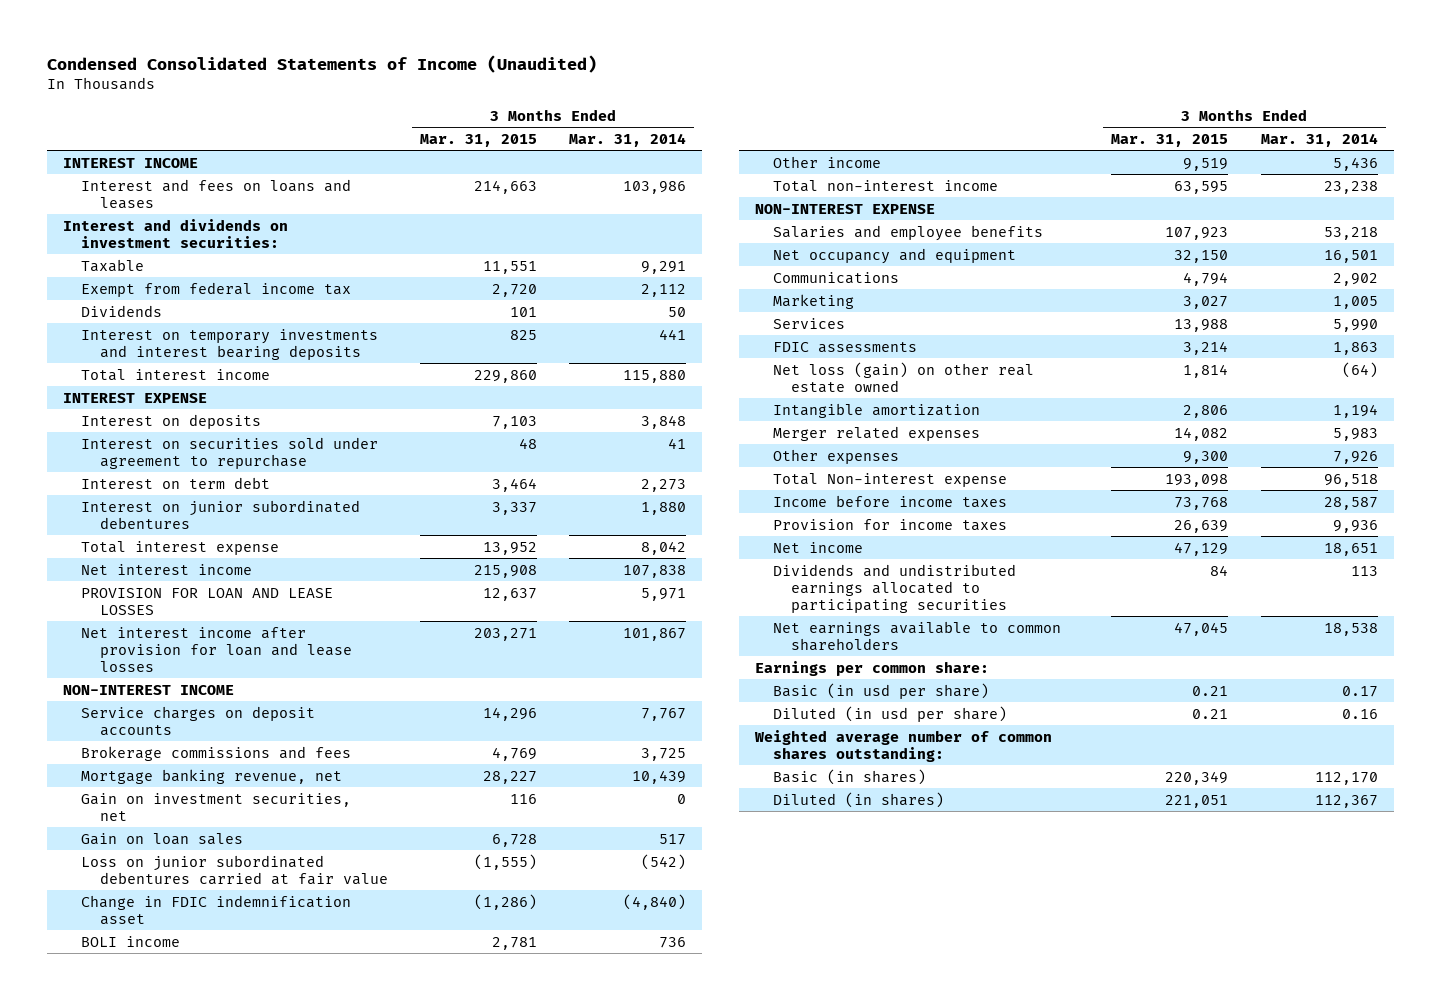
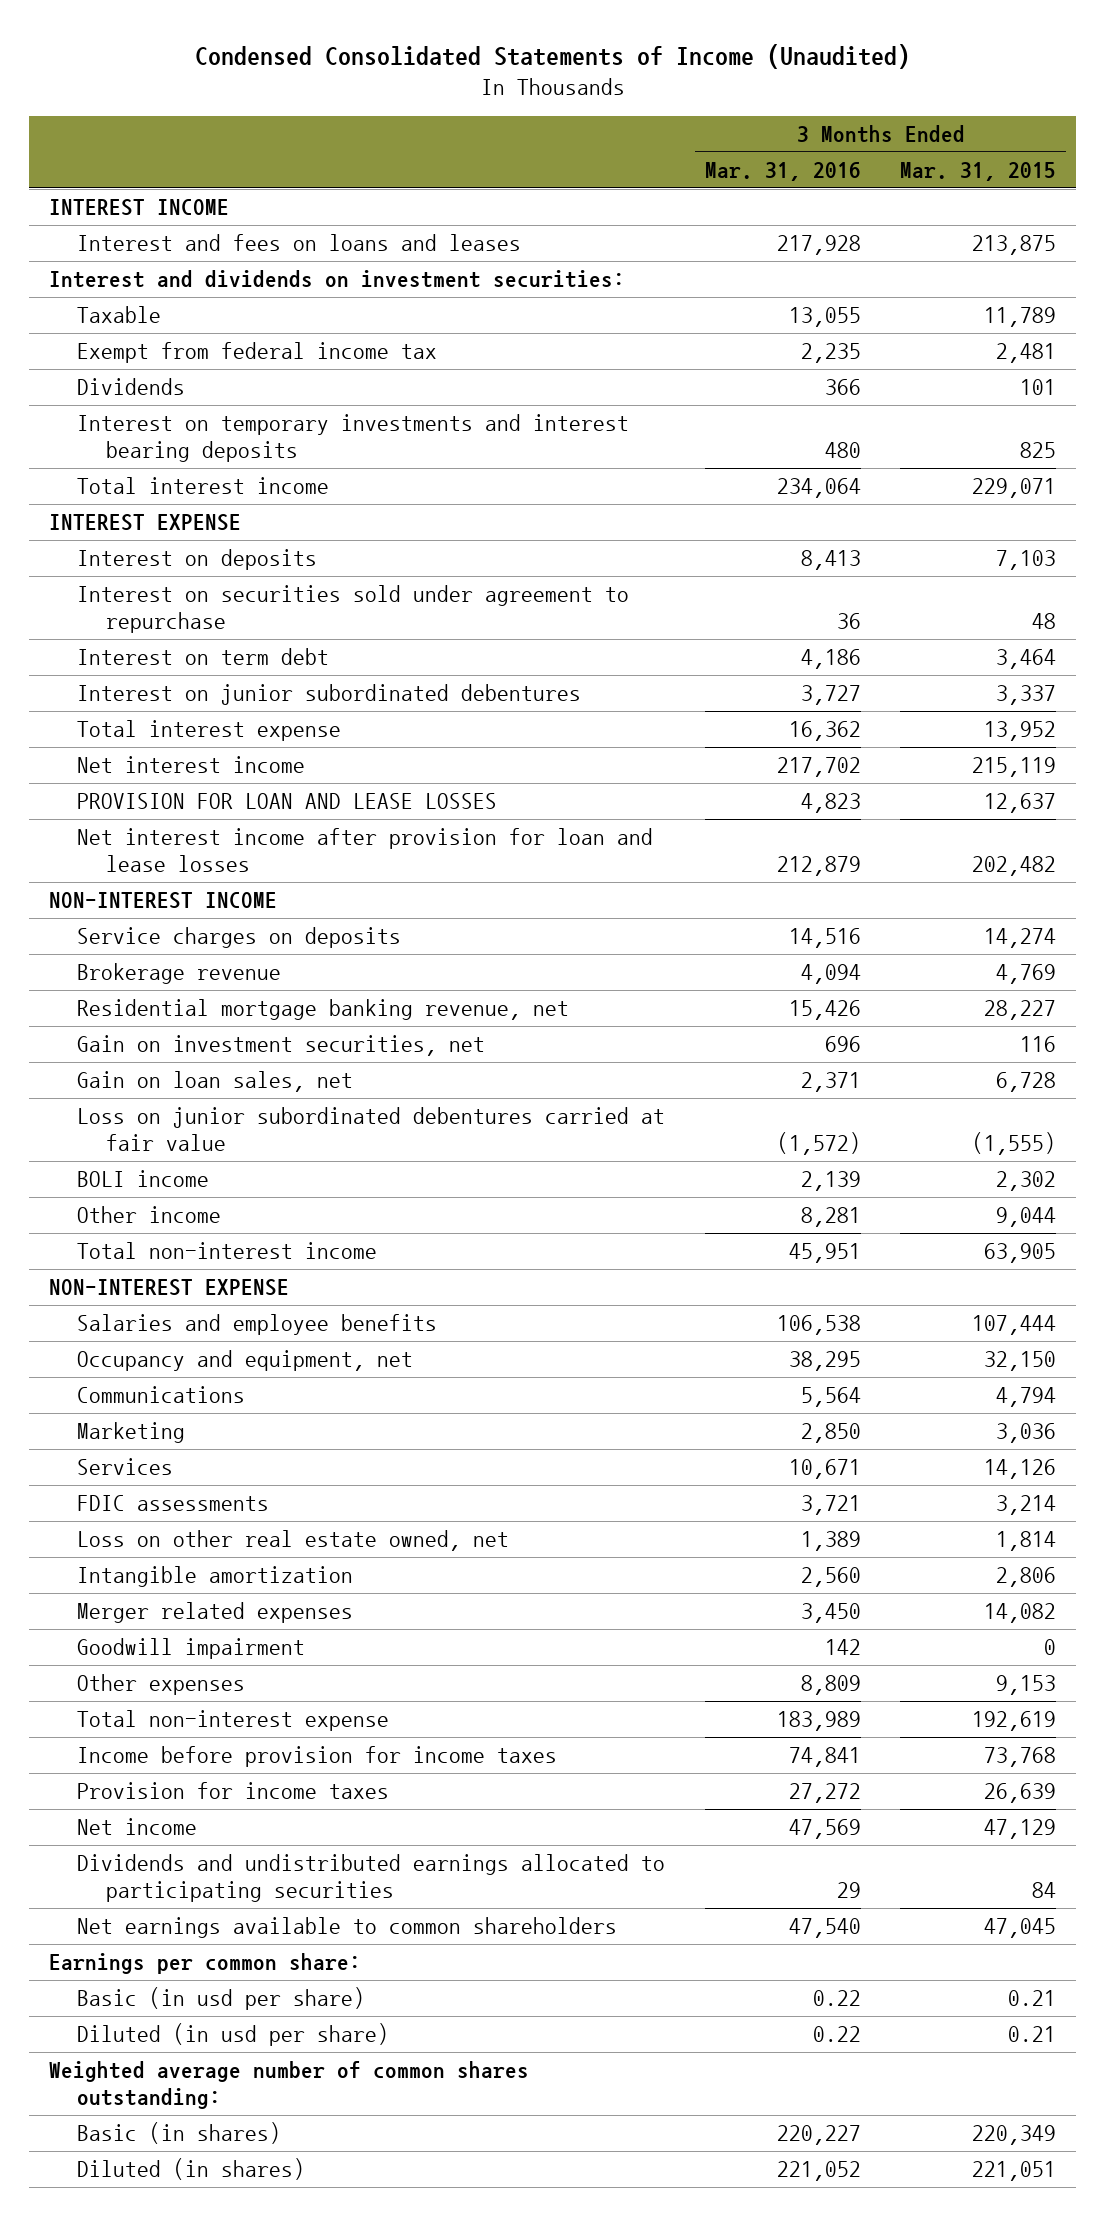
[569,132,687,147] Mar. 31, 2014 -> none
none -> [704,162,861,182] Mar. 31, 2016
[473,179,537,194] 214,663 -> [972,235,1057,256] 213,875
[482,260,537,274] 11,551 -> [984,307,1057,328] 11,789
[491,283,537,297] 2,720 -> [996,343,1057,364] 2,481
[473,369,537,383] 229,860 -> [972,478,1057,499] 229,071
[473,564,537,578] 215,908 -> [972,757,1057,778] 215,119
[473,627,537,641] 203,271 -> [972,856,1057,877] 202,482
[81,705,316,736] Service charges on deposit accounts -> [77,927,402,949] Service charges on deposits
[482,706,537,721] 14,296 -> [984,928,1057,949] 14,274
[81,745,352,761] Brokerage commissions and fees -> [77,963,282,985] Brokerage revenue
[81,768,343,784] Mortgage banking revenue, net -> [77,999,570,1021] Residential mortgage banking revenue, net
[81,832,244,845] Gain on loan sales -> [77,1071,354,1093] Gain on loan sales, net
[81,894,352,925] Change in FDIC indemnification asset -> none
[491,936,537,950] 2,781 -> [996,1171,1057,1192] 2,302
[1183,157,1229,171] 9,519 -> [996,1207,1057,1228] 9,044
[1174,180,1229,194] 63,595 -> [984,1243,1057,1264] 63,905
[1165,226,1229,240] 107,923 -> [972,1315,1057,1336] 107,444
[772,247,1016,264] Net occupancy and equipment -> [77,1350,414,1372] Occupancy and equipment, net
[1183,295,1229,309] 3,027 -> [996,1423,1057,1444] 3,036
[1174,318,1229,332] 13,988 -> [984,1459,1057,1480] 14,126
[772,361,1034,393] Net loss (gain) on other real estate owned -> [77,1530,510,1552] Loss on other real estate owned, net
none -> [77,1638,306,1660] Goodwill impairment
[1183,450,1229,464] 9,300 -> [996,1675,1057,1696] 9,153
[772,472,1007,487] Total Non-interest expense -> [77,1710,390,1732] Total non-interest expense
[1165,473,1229,487] 193,098 -> [972,1711,1057,1732] 192,619
[772,494,1007,508] Income before income taxes -> [77,1746,558,1768] Income before provision for income taxes

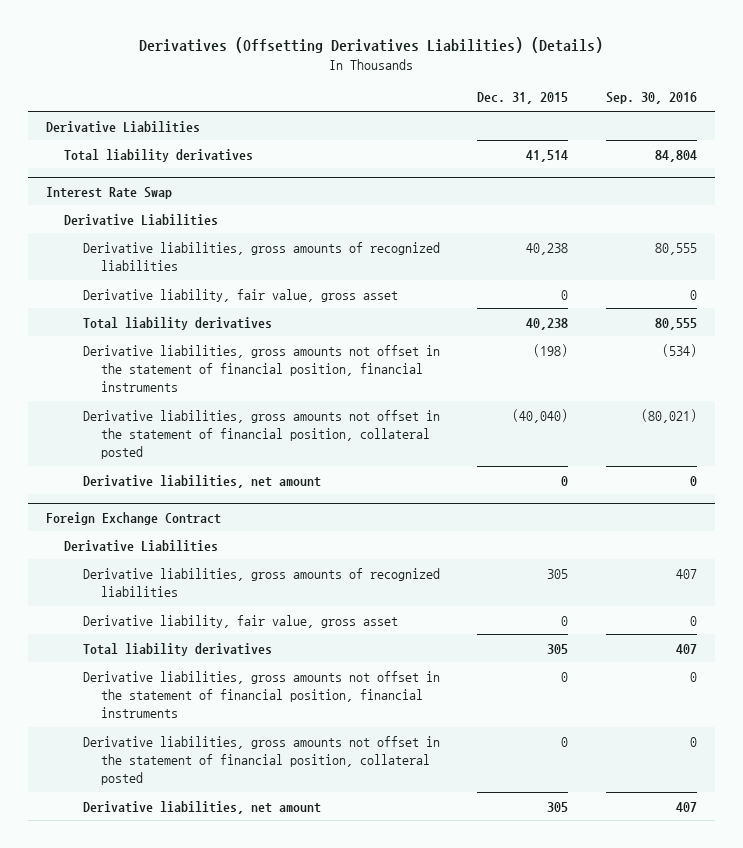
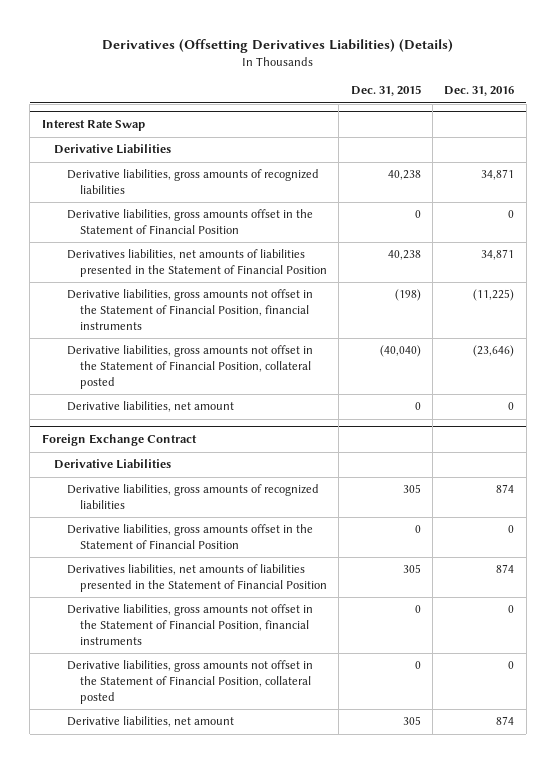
[605,92,697,105] Sep. 30, 2016 -> none
none -> [444,86,515,97] Dec. 31, 2016
[46,120,201,133] Derivative Liabilities -> none
[64,148,254,162] Total liability derivatives -> none
[82,288,398,302] Derivative liability, fair value, gross asset -> [67,209,314,234] Derivative liabilities, gross amounts offset in the Statement of Financial Position
[82,316,272,330] Total liability derivatives -> [67,249,328,277] Derivatives liabilities, net amounts of liabilities presented in the Statement of Financial Position
[82,344,440,393] Derivative liabilities, gross amounts not offset in the statement of financial position, financial instruments -> [67,289,314,330] Derivative liabilities, gross amounts not offset in the Statement of Financial Position, financial instruments
[82,409,440,460] Derivative liabilities, gross amounts not offset in the statement of financial position, collateral posted -> [67,345,314,389] Derivative liabilities, gross amounts not offset in the Statement of Financial Position, collateral posted
[82,614,398,628] Derivative liability, fair value, gross asset -> [67,524,314,549] Derivative liabilities, gross amounts offset in the Statement of Financial Position
[82,642,272,656] Total liability derivatives -> [67,564,328,592] Derivatives liabilities, net amounts of liabilities presented in the Statement of Financial Position
[82,670,440,719] Derivative liabilities, gross amounts not offset in the statement of financial position, financial instruments -> [67,604,314,645] Derivative liabilities, gross amounts not offset in the Statement of Financial Position, financial instruments
[82,735,440,786] Derivative liabilities, gross amounts not offset in the statement of financial position, collateral posted -> [67,660,314,704] Derivative liabilities, gross amounts not offset in the Statement of Financial Position, collateral posted

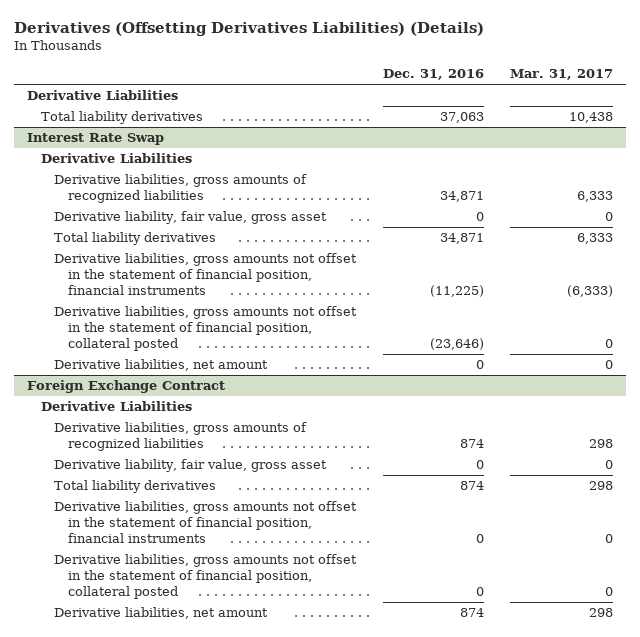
[350,85,421,97] Dec. 31, 2015 -> none
none -> [509,68,613,80] Mar. 31, 2017
none -> [27,90,179,101] Derivative Liabilities
none -> [40,111,203,125] Total liability derivatives
[67,209,314,234] Derivative liabilities, gross amounts offset in the Statement of Financial Position -> [54,211,328,225] Derivative liability, fair value, gross asset
[67,249,328,277] Derivatives liabilities, net amounts of liabilities presented in the Statement of Financial Position -> [54,232,217,246] Total liability derivatives
[67,289,314,330] Derivative liabilities, gross amounts not offset in the Statement of Financial Position, financial instruments -> [54,253,358,296] Derivative liabilities, gross amounts not offset in the statement of financial position, financial instruments
[67,345,314,389] Derivative liabilities, gross amounts not offset in the Statement of Financial Position, collateral posted -> [54,306,358,352] Derivative liabilities, gross amounts not offset in the statement of financial position, collateral posted
[67,524,314,549] Derivative liabilities, gross amounts offset in the Statement of Financial Position -> [54,459,328,473] Derivative liability, fair value, gross asset
[67,564,328,592] Derivatives liabilities, net amounts of liabilities presented in the Statement of Financial Position -> [54,480,217,494] Total liability derivatives
[67,604,314,645] Derivative liabilities, gross amounts not offset in the Statement of Financial Position, financial instruments -> [54,501,358,544] Derivative liabilities, gross amounts not offset in the statement of financial position, financial instruments
[67,660,314,704] Derivative liabilities, gross amounts not offset in the Statement of Financial Position, collateral posted -> [54,554,358,600] Derivative liabilities, gross amounts not offset in the statement of financial position, collateral posted

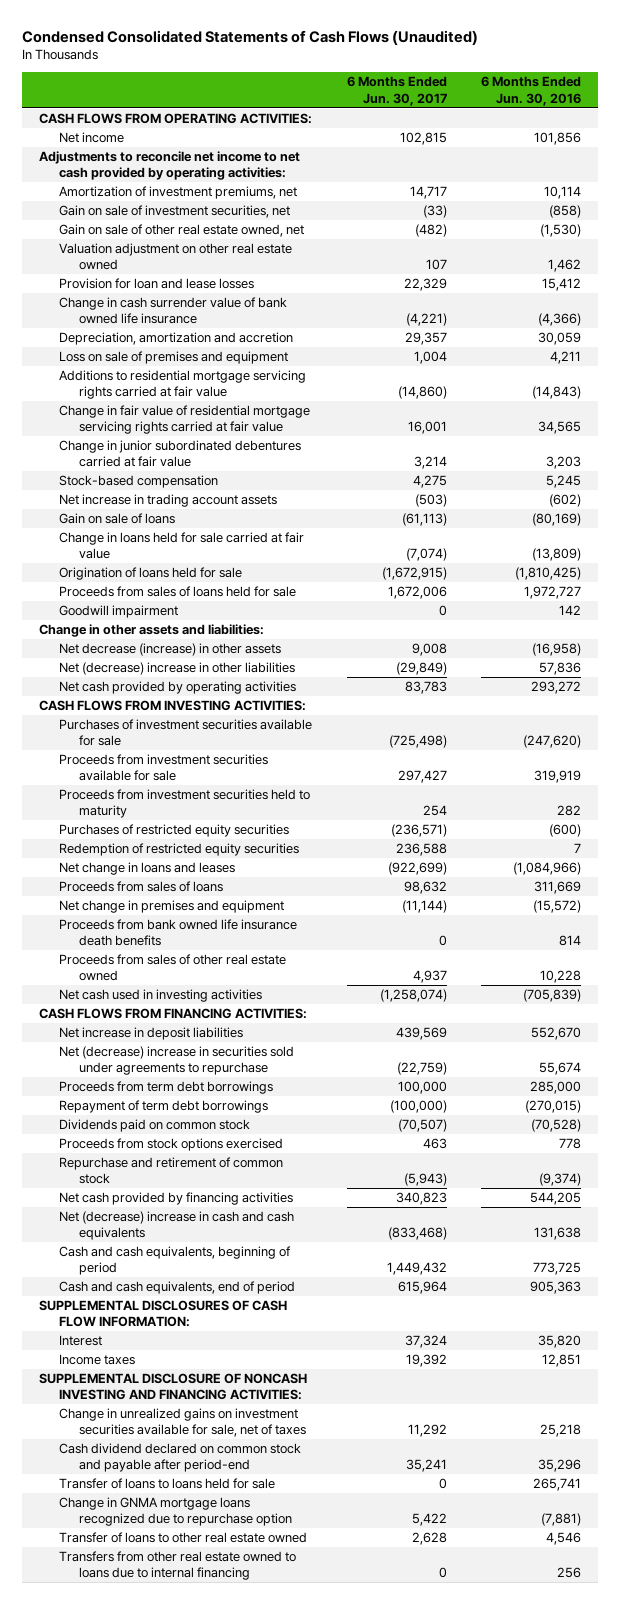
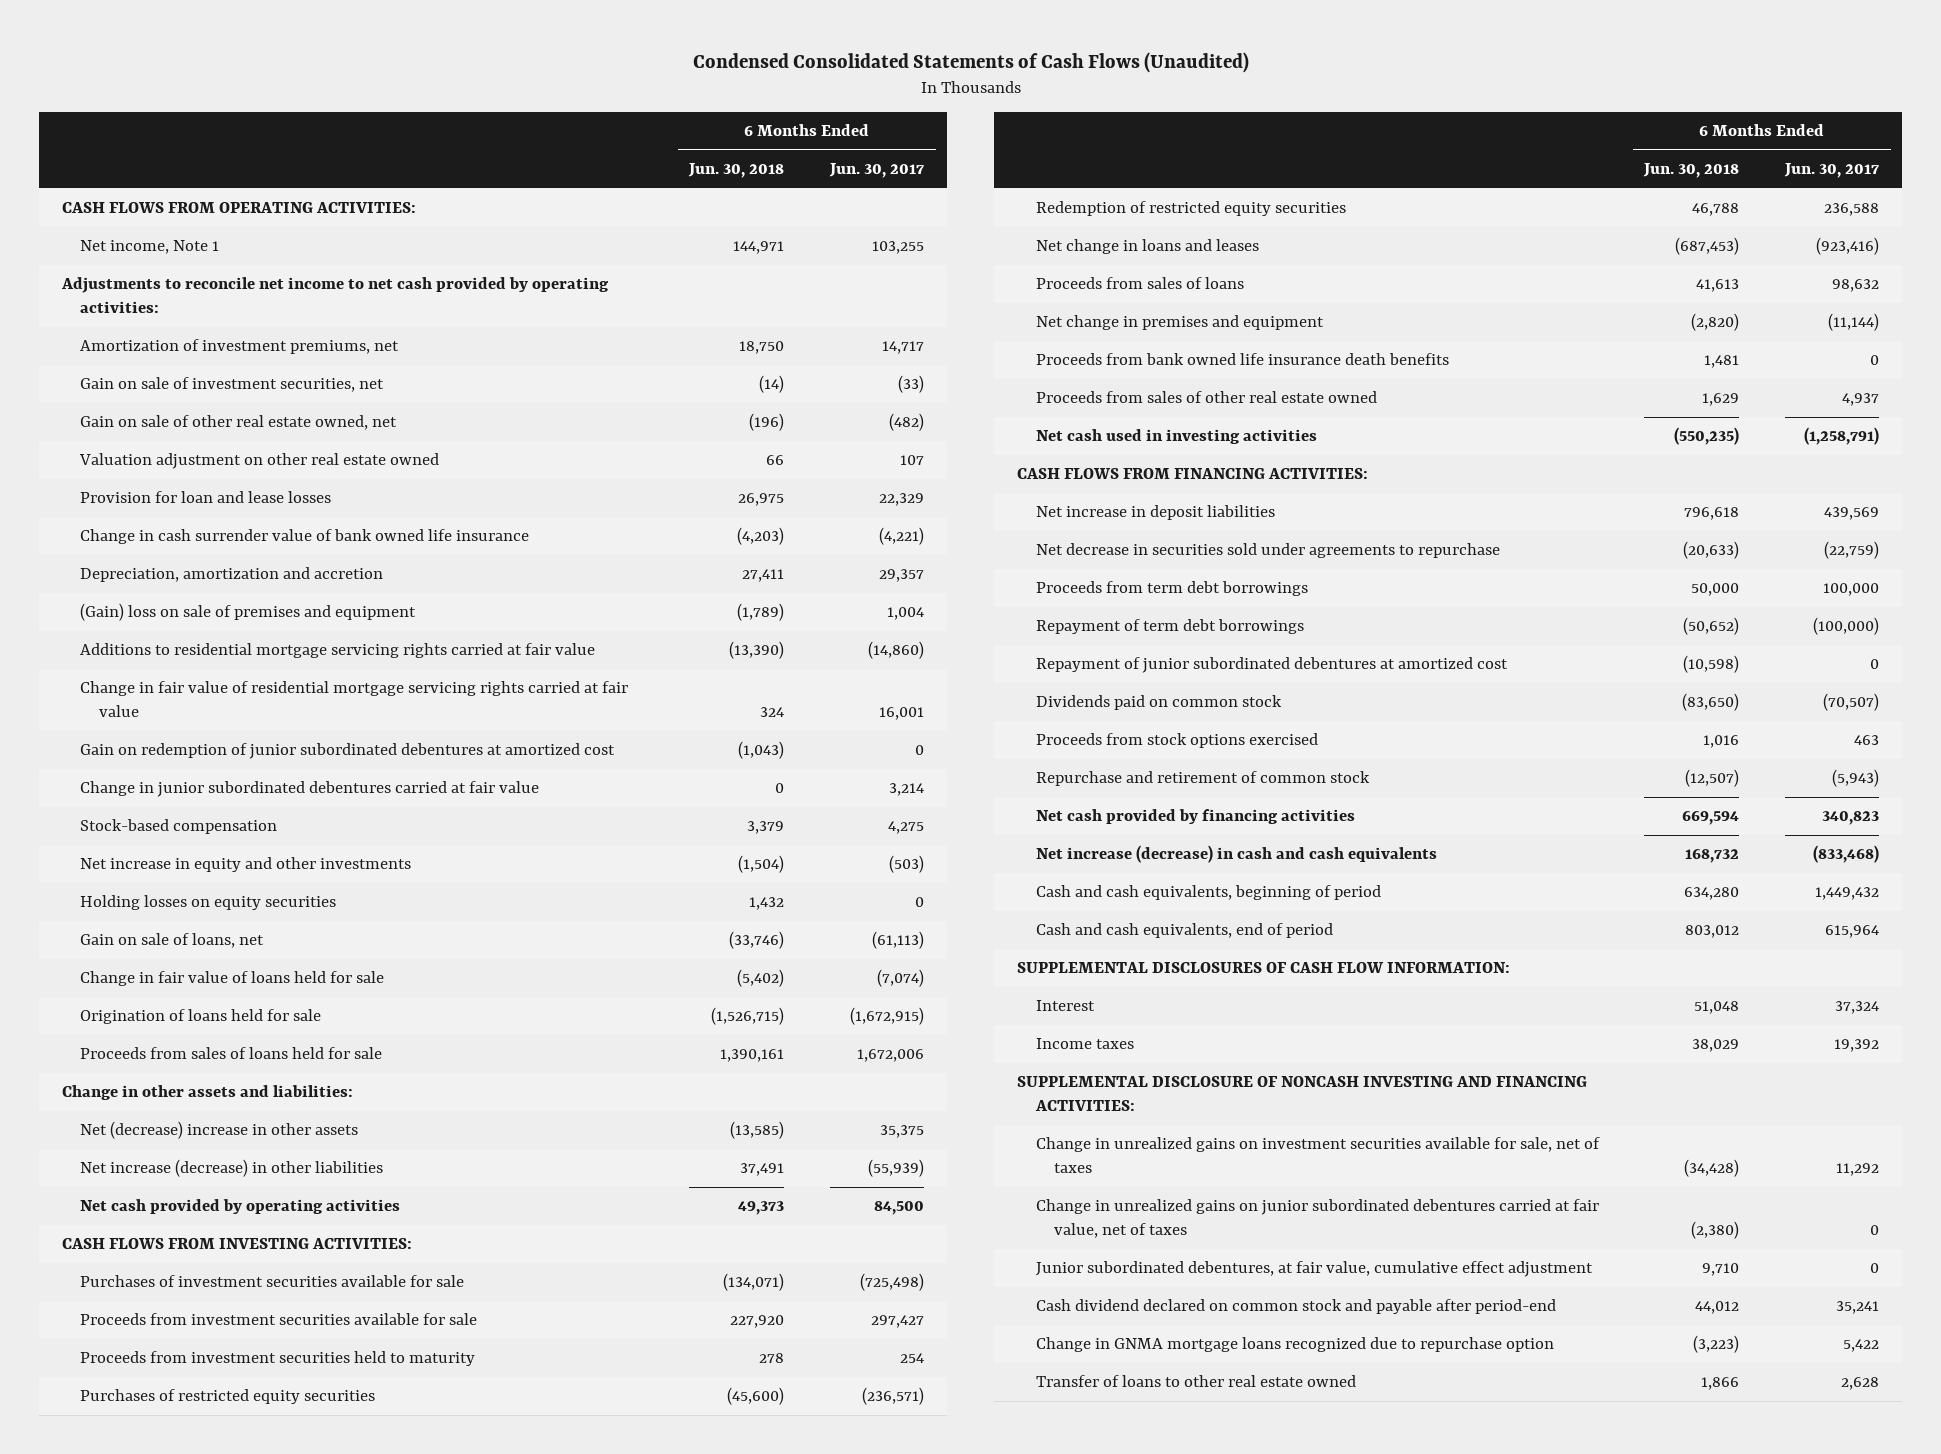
[481,76,582,106] 6 Months Ended Jun. 30, 2016 -> none
none -> [688,163,785,179] Jun. 30, 2018
[59,132,125,144] Net income -> [80,240,220,255] Net income, Note 1
[399,132,447,146] 102,815 -> [872,241,925,255] 103,255
[59,351,289,365] Loss on sale of premises and equipment -> [80,603,417,622] (Gain) loss on sale of premises and equipment
none -> [80,743,616,760] Gain on redemption of junior subordinated debentures at amortized cost
[59,494,278,508] Net increase in trading account assets -> none
none -> [80,857,412,873] Net increase in equity and other investments
none -> [80,895,337,911] Holding losses on equity securities
[59,513,176,525] Gain on sale of loans -> [80,933,265,949] Gain on sale of loans, net
[59,532,305,560] Change in loans held for sale carried at fair value -> [80,971,385,987] Change in fair value of loans held for sale
[59,605,179,619] Goodwill impairment -> none
[59,643,282,657] Net decrease (increase) in other assets -> [80,1121,359,1140] Net (decrease) increase in other assets
[411,643,447,657] 9,008 -> [880,1125,925,1139] 35,375
[59,662,296,676] Net (decrease) increase in other liabilities -> [80,1159,384,1178] Net increase (decrease) in other liabilities
[395,662,447,676] (29,849) -> [868,1159,925,1178] (55,939)
[404,681,447,695] 83,783 -> [874,1201,925,1216] 84,500
[387,862,447,876] (922,699) -> [1816,237,1880,256] (923,416)
[379,989,447,1003] (1,258,074) -> [1804,427,1880,446] (1,258,791)
[59,1046,295,1076] Net (decrease) increase in securities sold under agreements to repurchase -> [1035,543,1500,559] Net decrease in securities sold under agreements to repurchase
none -> [1035,657,1508,674] Repayment of junior subordinated debentures at amortized cost
[59,1211,295,1241] Net (decrease) increase in cash and cash equivalents -> [1035,845,1437,864] Net increase (decrease) in cash and cash equivalents
none -> [1035,1199,1599,1239] Change in unrealized gains on junior subordinated debentures carried at fair value, net of taxes
none -> [1035,1261,1593,1278] Junior subordinated debentures, at fair value, cumulative effect adjustment
[59,1478,276,1490] Transfer of loans to loans held for sale -> none
[59,1551,297,1581] Transfers from other real estate owned to loans due to internal financing -> none

